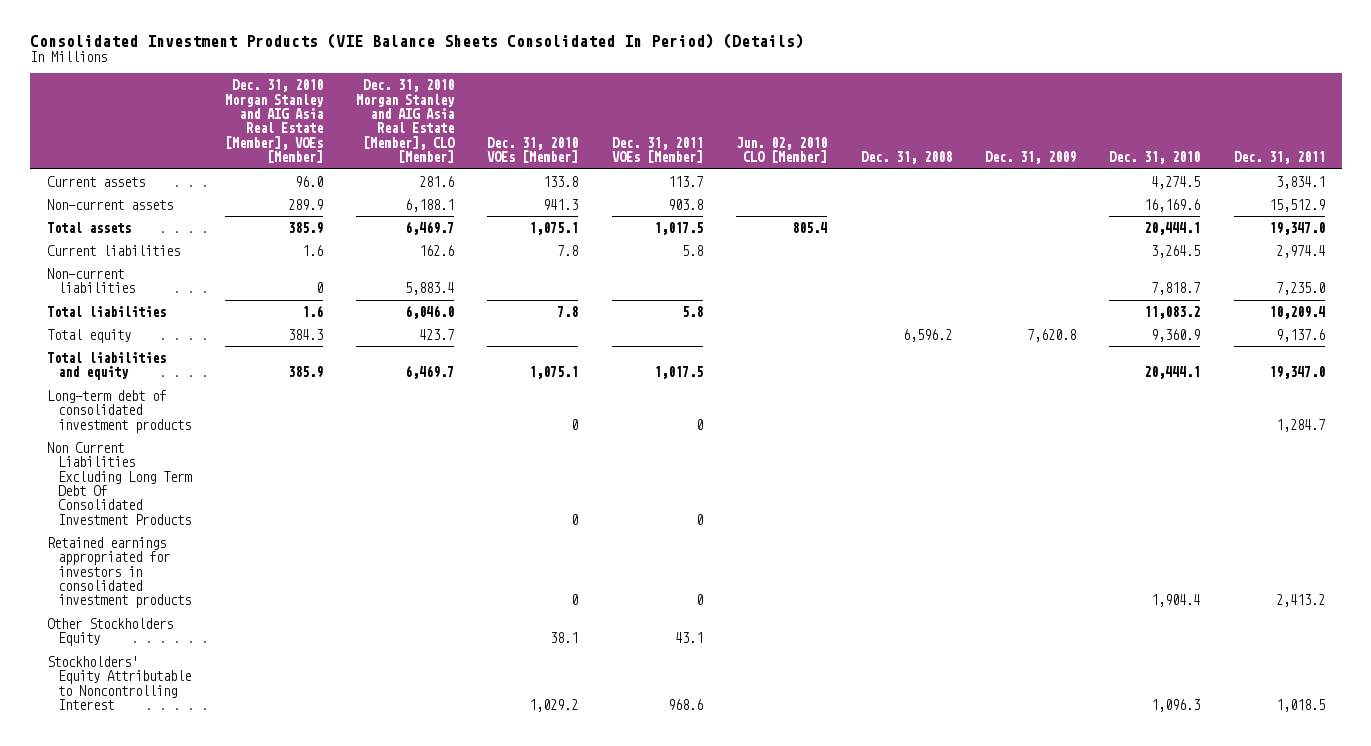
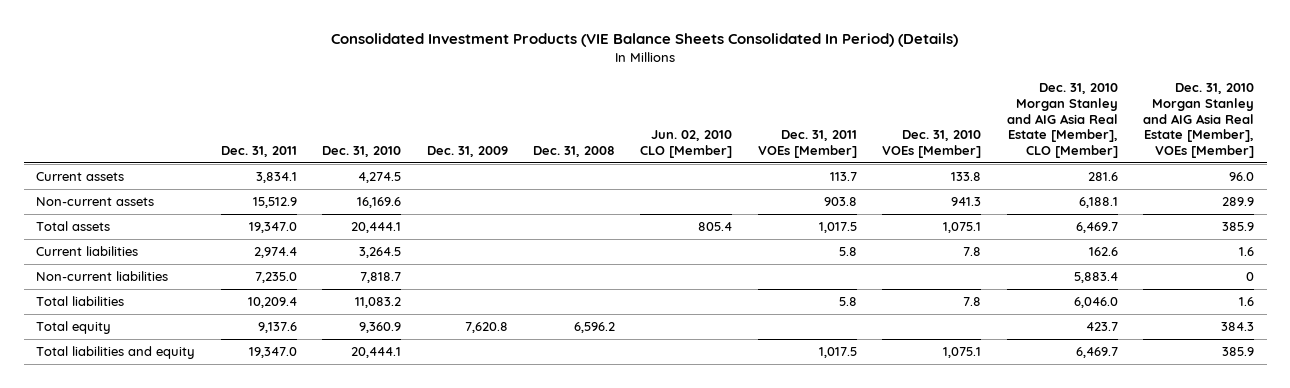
[46,389,192,433] Long-term debt of consolidated investment products -> none
[46,441,193,525] Non Current Liabilities Excluding Long Term Debt Of Consolidated Investment Products -> none
[46,536,192,609] Retained earnings appropriated for investors in consolidated investment products -> none
[46,617,173,647] Other Stockholders Equity -> none
[46,655,192,711] Stockholders' Equity Attributable to Noncontrolling Interest -> none

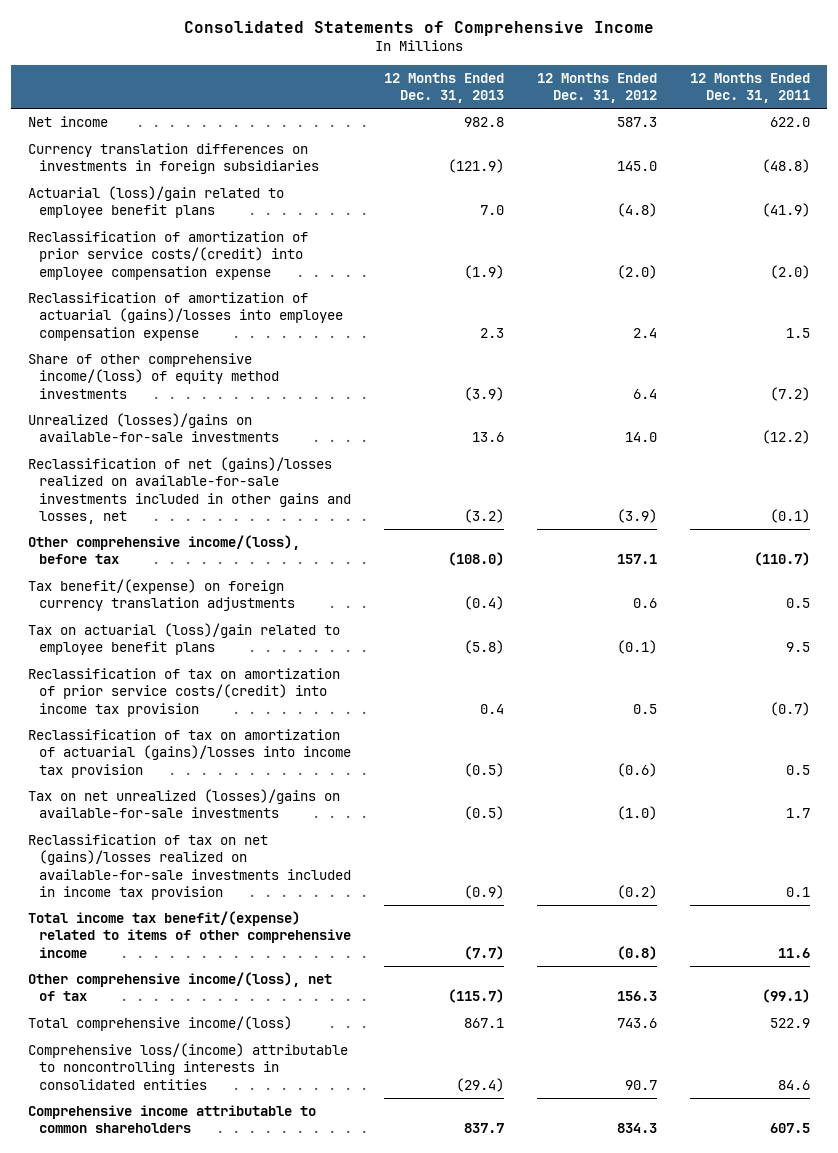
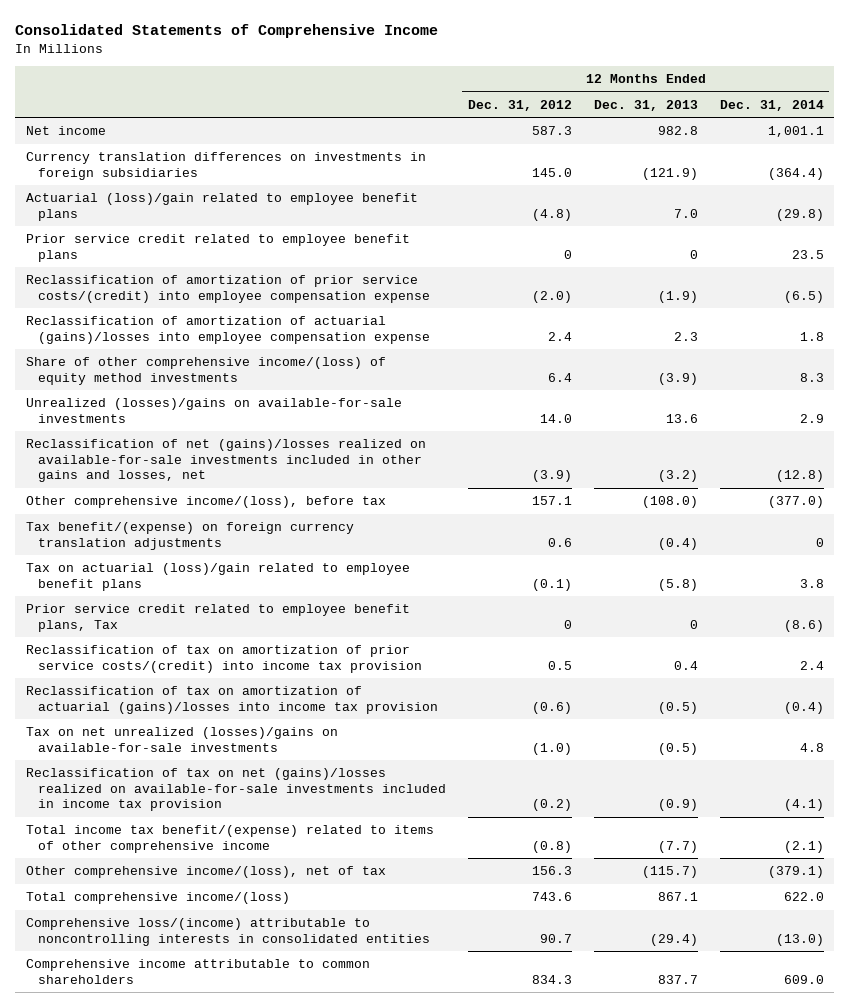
[690,72,811,103] 12 Months Ended Dec. 31, 2011 -> none
none -> [719,99,824,111] Dec. 31, 2014
none -> [25,234,410,262] Prior service credit related to employee benefit plans
none -> [25,604,410,632] Prior service credit related to employee benefit plans, Tax

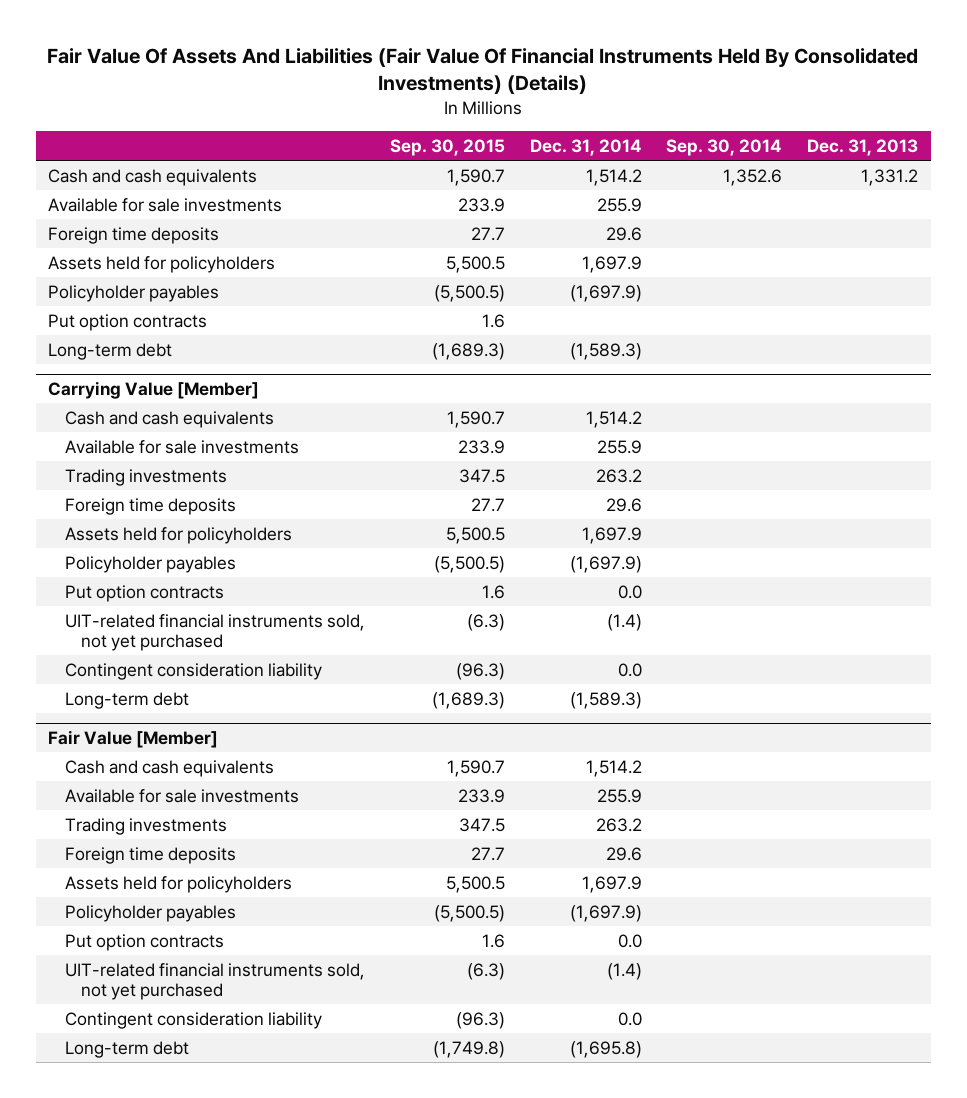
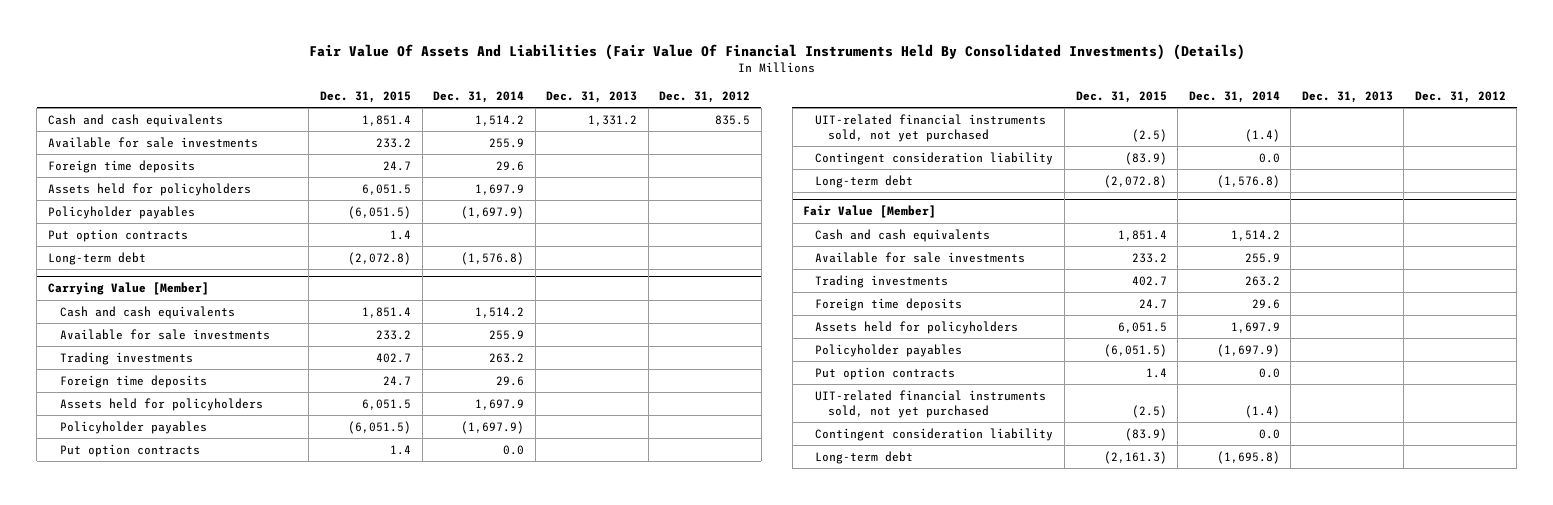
[389,138,505,156] Sep. 30, 2015 -> none
[666,138,783,156] Sep. 30, 2014 -> none
none -> [320,90,412,103] Dec. 31, 2015
none -> [659,90,751,103] Dec. 31, 2012
[569,342,642,360] (1,589.3) -> [461,251,525,265] (1,576.8)
[569,691,642,709] (1,589.3) -> [1216,174,1280,188] (1,576.8)

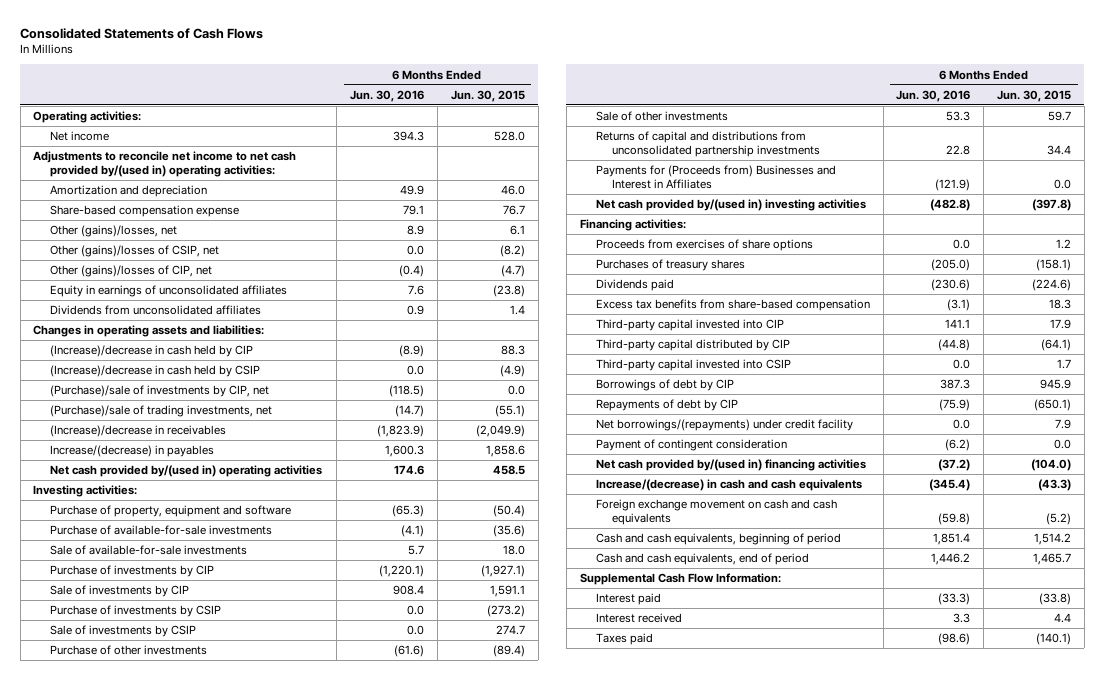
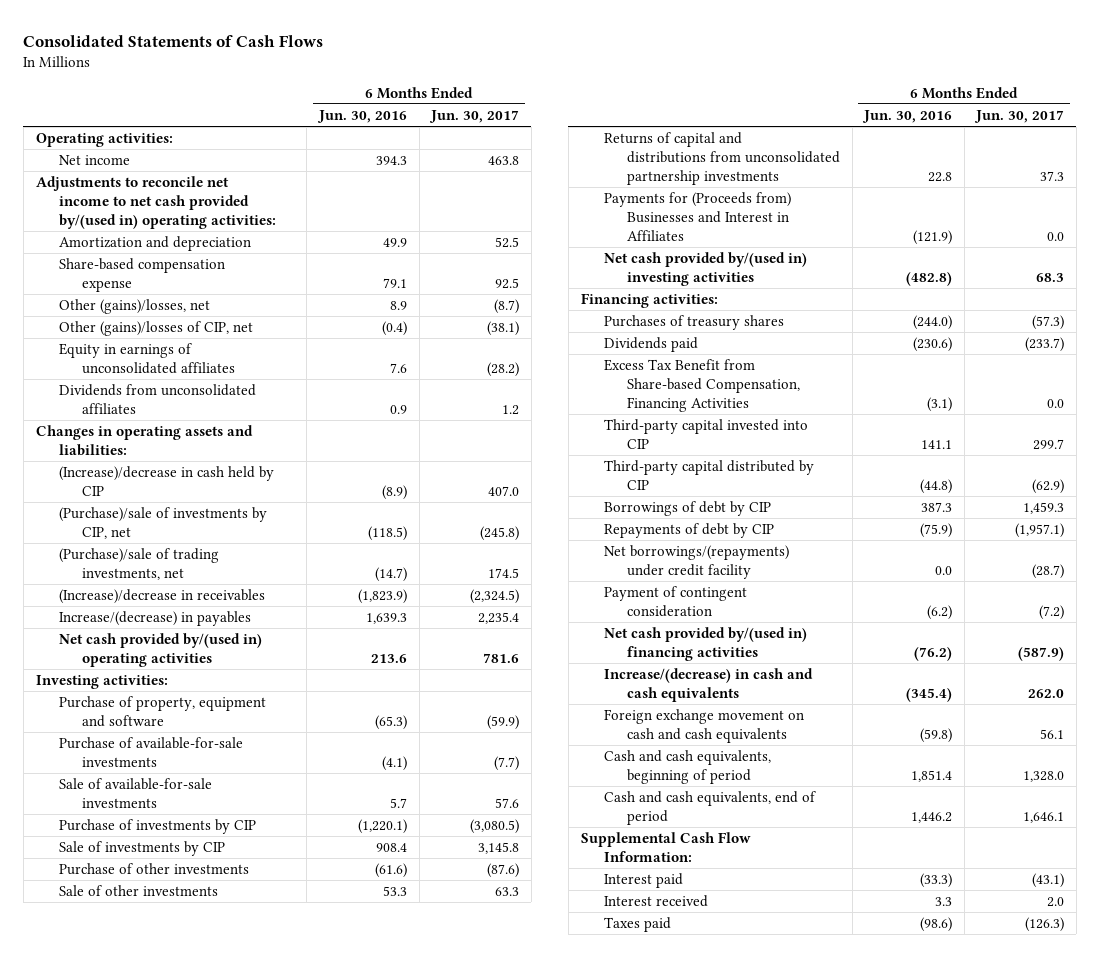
[450,89,525,102] Jun. 30, 2015 -> none
none -> [429,110,520,124] Jun. 30, 2017
[49,245,219,258] Other (gains)/losses of CSIP, net -> none
[49,365,260,378] (Increase)/decrease in cash held by CSIP -> none
[385,445,425,458] 1,600.3 -> [366,613,408,625] 1,639.3
[394,465,425,476] 174.6 -> [371,653,408,663] 213.6
[49,605,221,618] Purchase of investments by CSIP -> none
[49,625,196,638] Sale of investments by CSIP -> none
[595,239,813,252] Proceeds from exercises of share options -> none
[931,259,971,272] (205.0) -> [913,315,953,331] (244.0)
[595,299,870,312] Excess tax benefits from share-based compensation -> [603,359,800,412] Excess Tax Benefit from Share-based Compensation, Financing Activities
[595,359,791,372] Third-party capital invested into CSIP -> none
[938,459,971,472] (37.2) -> [914,646,953,661] (76.2)

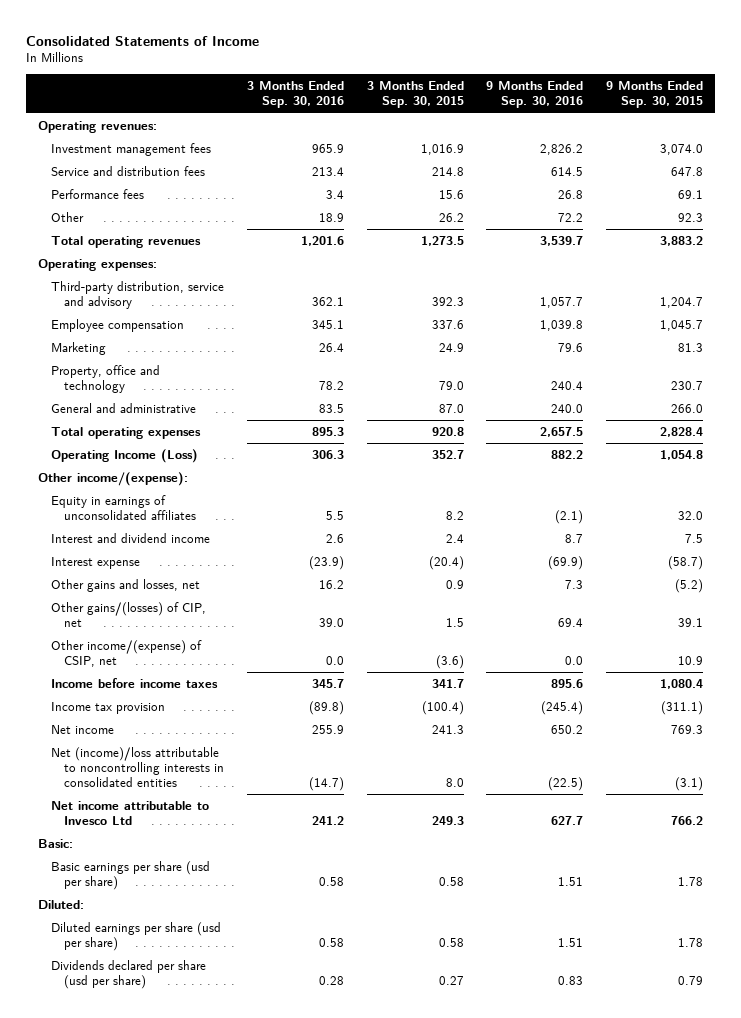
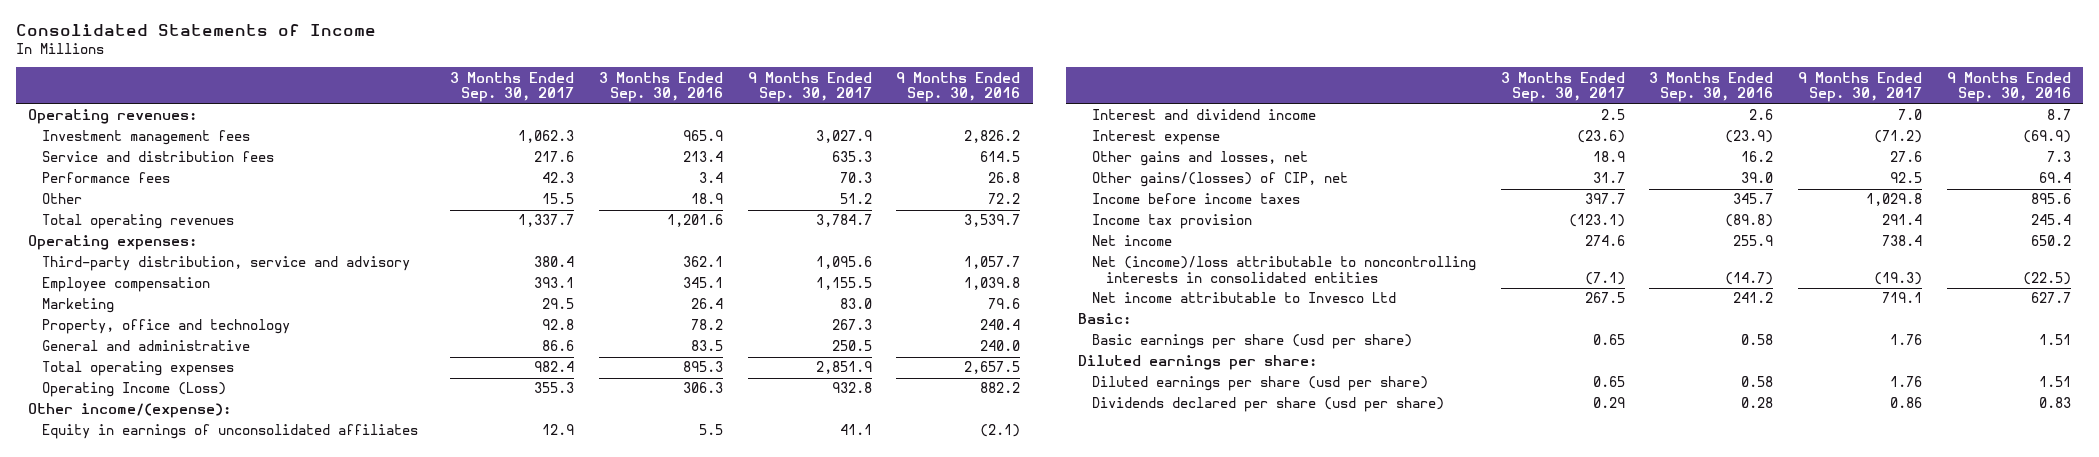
[366,81,464,109] 3 Months Ended Sep. 30, 2015 -> none
[606,81,704,109] 9 Months Ended Sep. 30, 2015 -> none
none -> [450,71,575,103] 3 Months Ended Sep. 30, 2017
none -> [747,71,872,103] 9 Months Ended Sep. 30, 2017
[50,640,202,668] Other income/(expense) of CSIP, net -> none
[541,701,584,716] (245.4) -> [2030,214,2071,226] 245.4
[37,900,84,910] Diluted: -> [1078,355,1318,371] Diluted earnings per share:

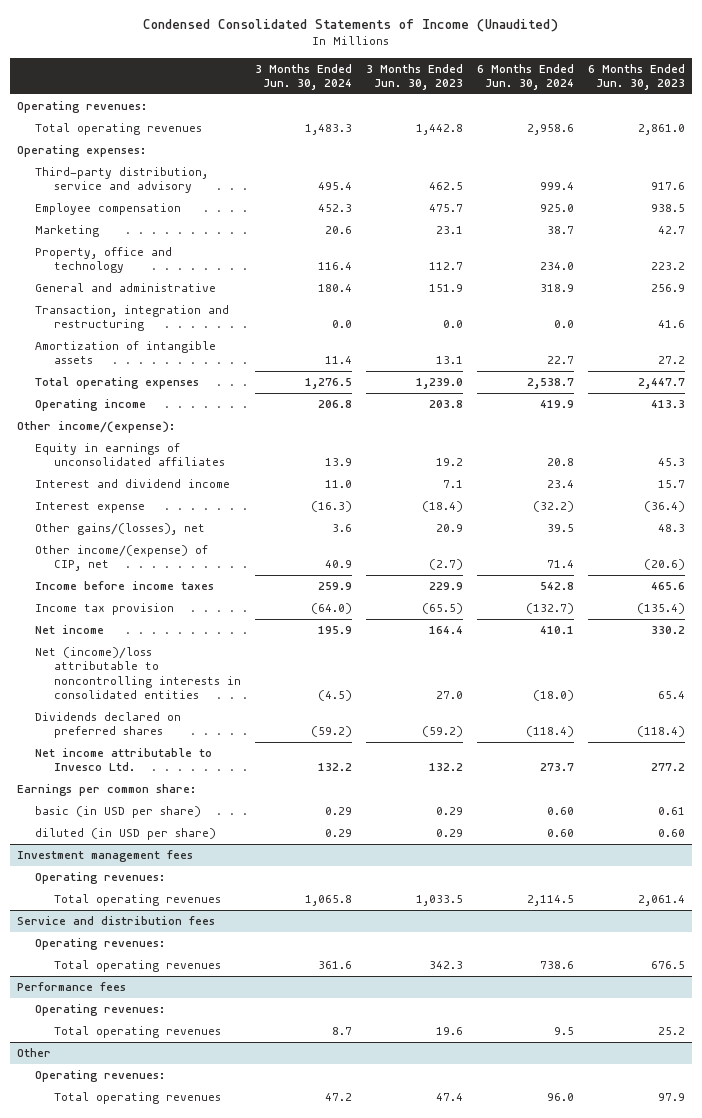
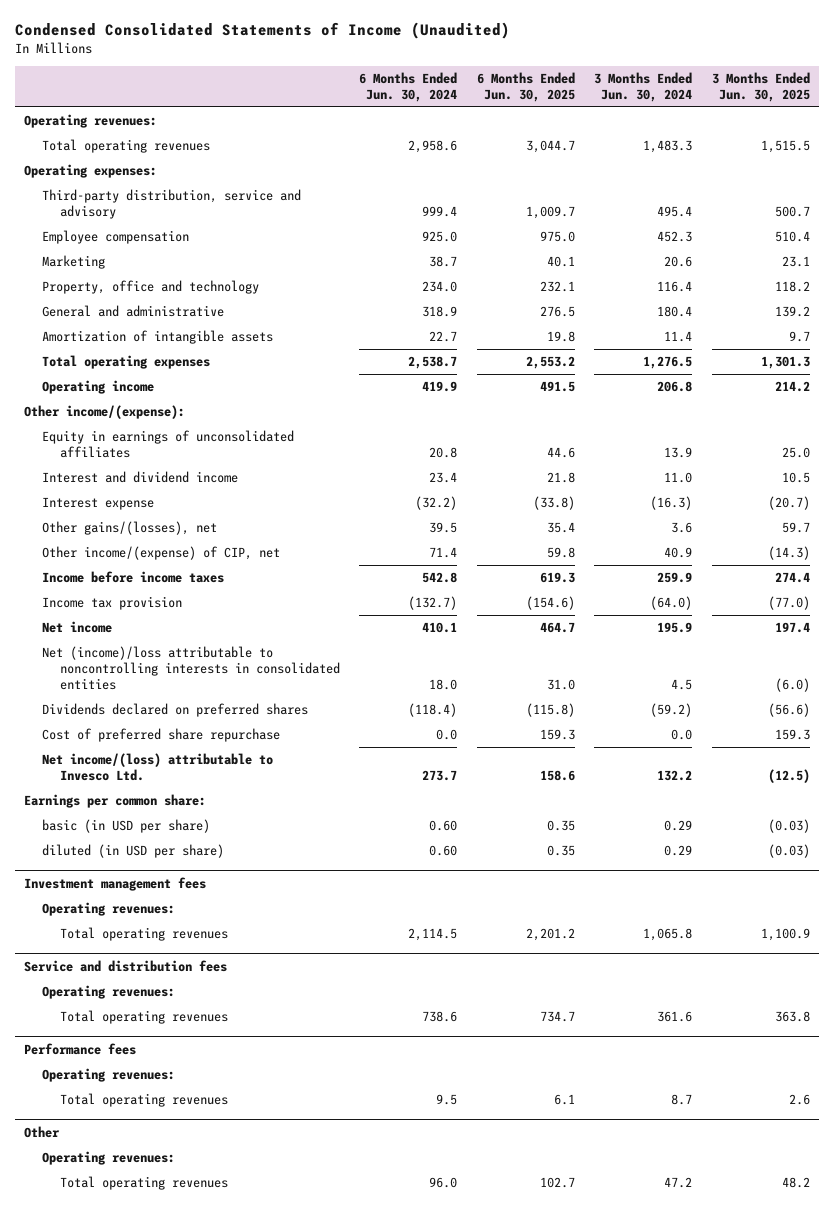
[365,63,463,91] 3 Months Ended Jun. 30, 2023 -> none
[587,63,685,91] 6 Months Ended Jun. 30, 2023 -> none
none -> [476,71,575,102] 6 Months Ended Jun. 30, 2025
none -> [711,71,810,102] 3 Months Ended Jun. 30, 2025
[35,305,230,332] Transaction, integration and restructuring -> none
[317,689,352,701] (4.5) -> [671,678,693,690] 4.5
[532,689,574,701] (18.0) -> [429,678,458,690] 18.0
none -> [42,728,281,743] Cost of preferred share repurchase
[35,748,213,772] Net income attributable to Invesco Ltd. -> [42,753,274,781] Net income/(loss) attributable to Invesco Ltd.

